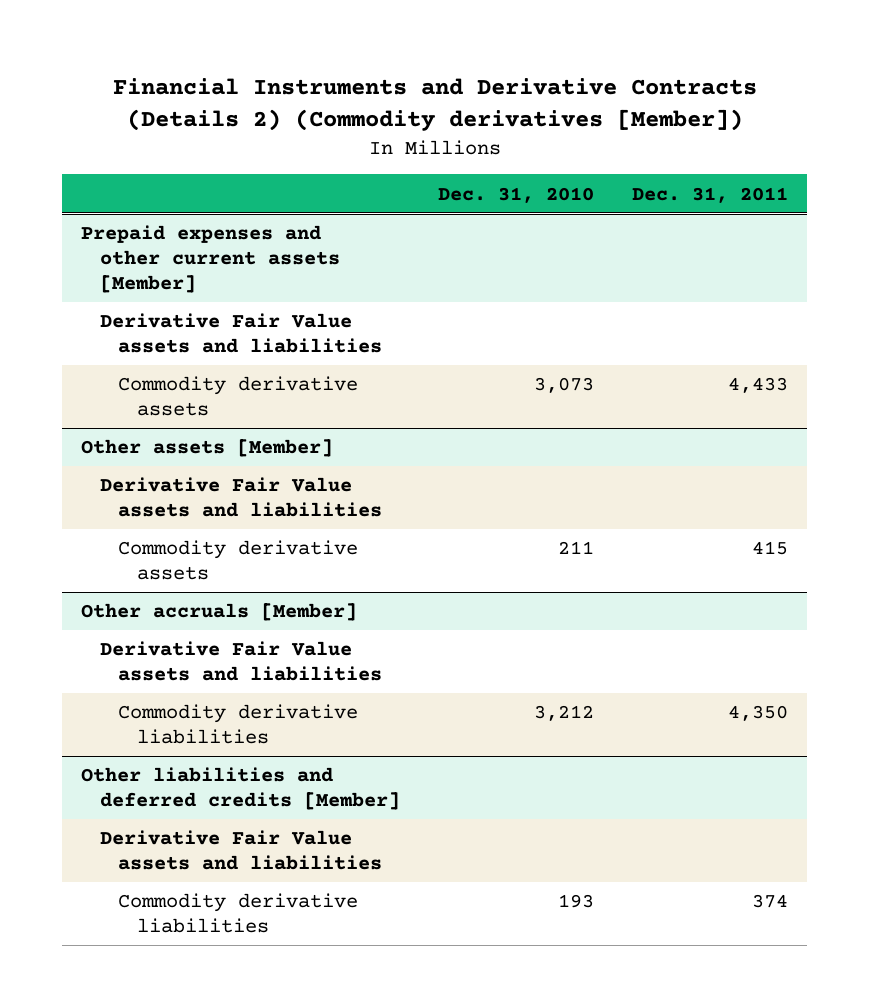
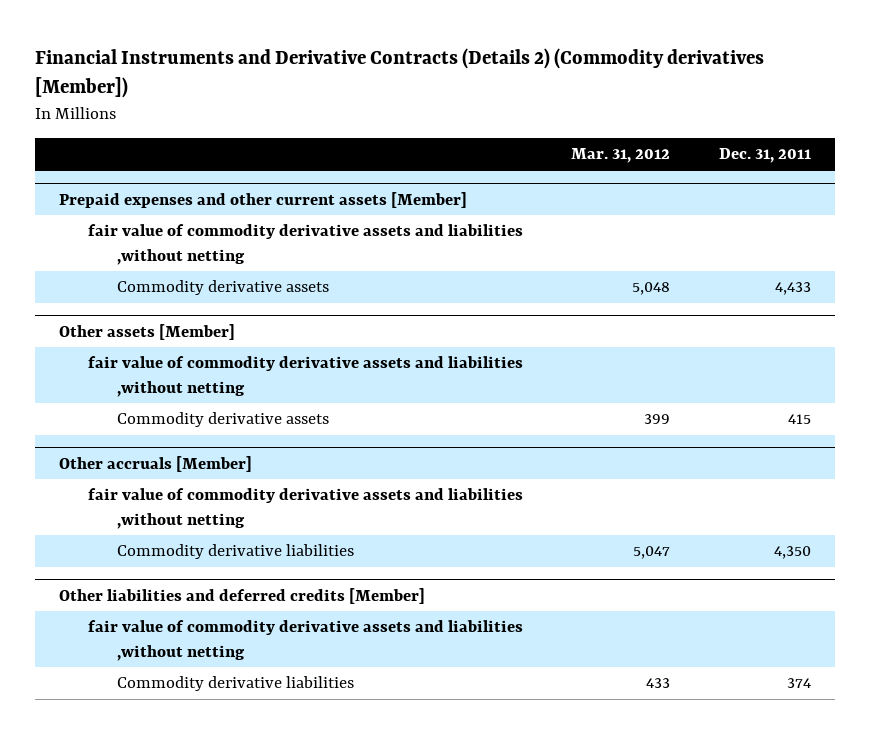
[437,186,594,203] Dec. 31, 2010 -> none
none -> [571,148,671,164] Mar. 31, 2012
[99,313,383,354] Derivative Fair Value assets and liabilities -> [87,224,523,265] fair value of commodity derivative assets and liabilities ,without netting
[99,477,383,518] Derivative Fair Value assets and liabilities -> [87,356,523,397] fair value of commodity derivative assets and liabilities ,without netting
[99,641,383,682] Derivative Fair Value assets and liabilities -> [87,488,523,529] fair value of commodity derivative assets and liabilities ,without netting
[99,830,383,871] Derivative Fair Value assets and liabilities -> [87,620,523,661] fair value of commodity derivative assets and liabilities ,without netting

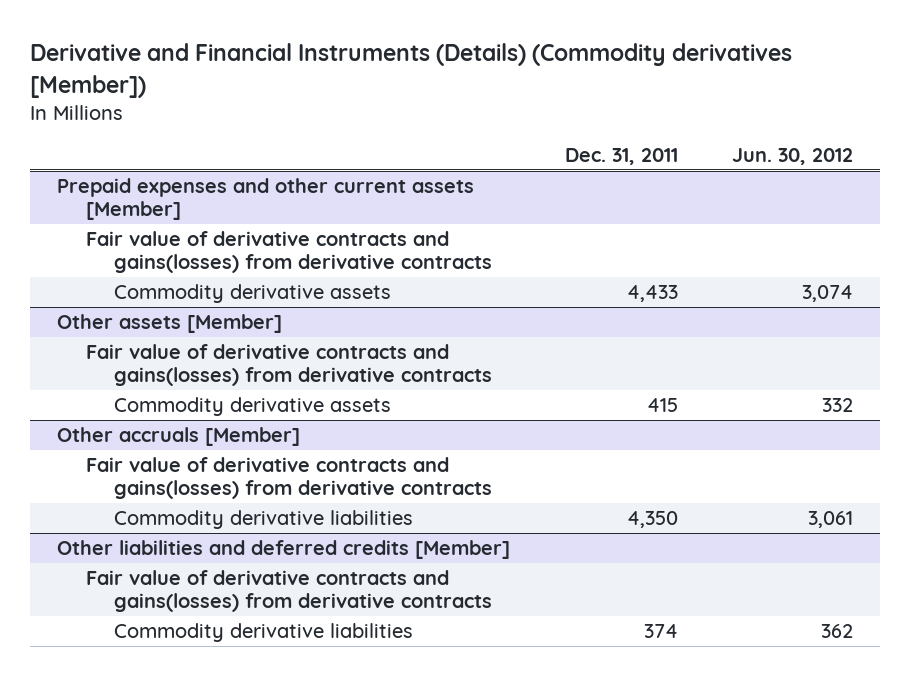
[34,47,764,99] Financial Instruments and Derivative Contracts (Details 2) (Commodity derivatives [Member]) -> [30,43,793,98] Derivative and Financial Instruments (Details) (Commodity derivatives [Member])
[571,148,671,164] Mar. 31, 2012 -> none
none -> [731,147,853,165] Jun. 30, 2012
[87,224,523,265] fair value of commodity derivative assets and liabilities ,without netting -> [85,231,492,274] Fair value of derivative contracts and gains(losses) from derivative contracts
[87,356,523,397] fair value of commodity derivative assets and liabilities ,without netting -> [85,344,492,387] Fair value of derivative contracts and gains(losses) from derivative contracts
[87,488,523,529] fair value of commodity derivative assets and liabilities ,without netting -> [85,457,492,500] Fair value of derivative contracts and gains(losses) from derivative contracts
[87,620,523,661] fair value of commodity derivative assets and liabilities ,without netting -> [85,570,492,613] Fair value of derivative contracts and gains(losses) from derivative contracts

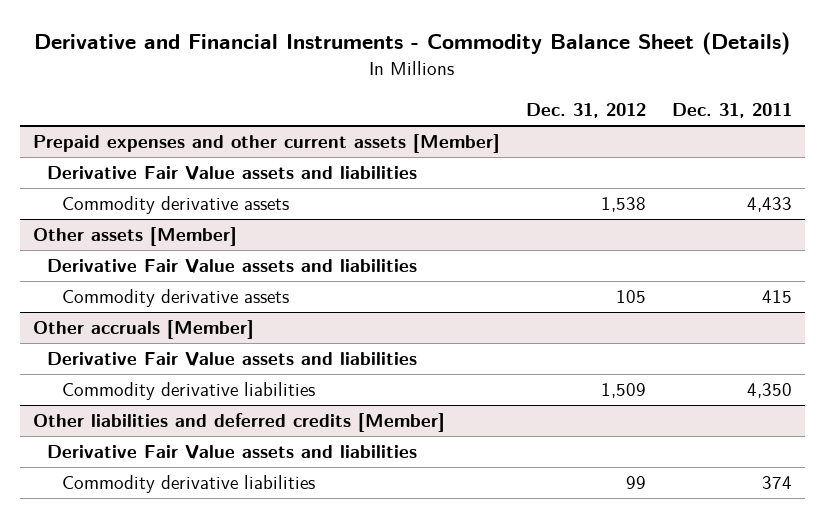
[30,43,793,98] Derivative and Financial Instruments (Details) (Commodity derivatives [Member]) -> [34,32,791,56] Derivative and Financial Instruments - Commodity Balance Sheet (Details)
[731,147,853,165] Jun. 30, 2012 -> none
none -> [525,103,646,119] Dec. 31, 2012
[85,231,492,274] Fair value of derivative contracts and gains(losses) from derivative contracts -> [47,166,418,182] Derivative Fair Value assets and liabilities
[85,344,492,387] Fair value of derivative contracts and gains(losses) from derivative contracts -> [47,259,418,275] Derivative Fair Value assets and liabilities
[85,457,492,500] Fair value of derivative contracts and gains(losses) from derivative contracts -> [47,352,418,368] Derivative Fair Value assets and liabilities
[85,570,492,613] Fair value of derivative contracts and gains(losses) from derivative contracts -> [47,445,418,461] Derivative Fair Value assets and liabilities

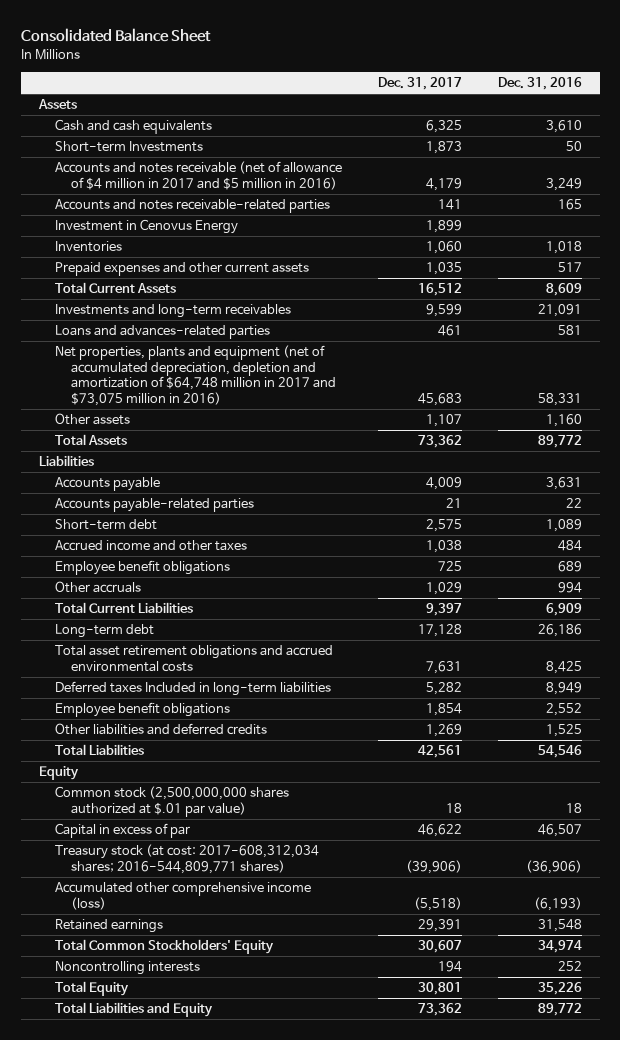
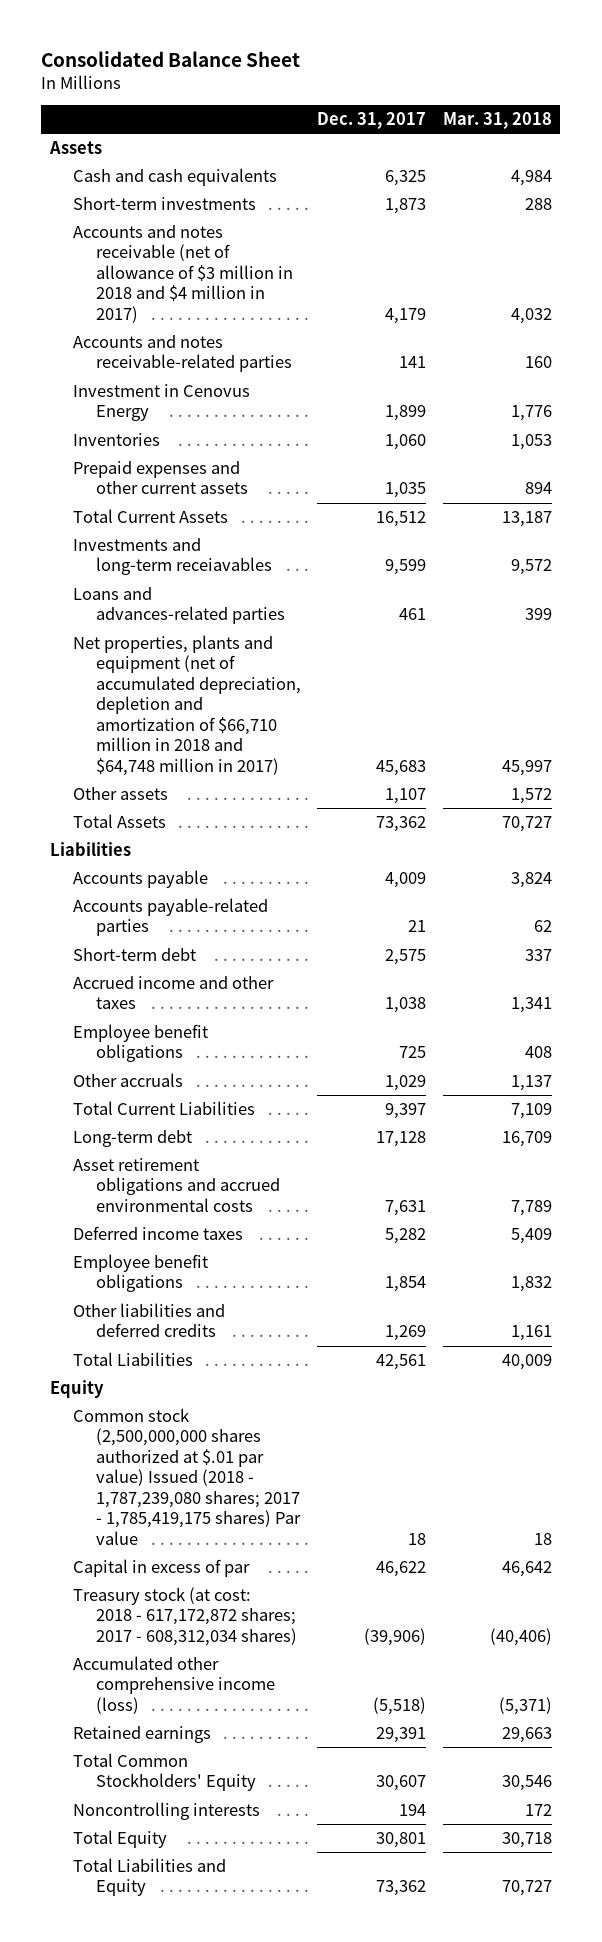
[497,77,582,91] Dec. 31, 2016 -> none
none -> [442,112,552,130] Mar. 31, 2018
[54,141,203,153] Short-term Investments -> [72,196,256,210] Short-term investments
[54,161,342,190] Accounts and notes receivable (net of allowance of $4 million in 2017 and $5 million in 2016) -> [72,224,293,323] Accounts and notes receivable (net of allowance of $3 million in 2018 and $4 million in 2017)
[54,304,291,319] Investments and long-term receivables -> [72,537,272,576] Investments and long-term receiavables
[54,345,336,406] Net properties, plants and equipment (net of accumulated depreciation, depletion and amortization of $64,748 million in 2017 and $73,075 million in 2016) -> [72,634,301,776] Net properties, plants and equipment (net of accumulated depreciation, depletion and amortization of $66,710 million in 2018 and $64,748 million in 2017)
[54,645,333,672] Total asset retirement obligations and accrued environmental costs -> [72,1157,280,1212] Asset retirement obligations and accrued environmental costs
[54,681,331,697] Deferred taxes Included in long-term liabilities -> [72,1225,243,1240] Deferred income taxes
[54,786,289,817] Common stock (2,500,000,000 shares authorized at $.01 par value) -> [72,1407,301,1545] Common stock (2,500,000,000 shares authorized at $.01 par value) Issued (2018 - 1,787,239,080 shares; 2017 - 1,785,419,175 shares) Par value
[54,844,319,874] Treasury stock (at cost: 2017-608,312,034 shares; 2016-544,809,771 shares) -> [72,1586,297,1646] Treasury stock (at cost: 2018 - 617,172,872 shares; 2017 - 608,312,034 shares)

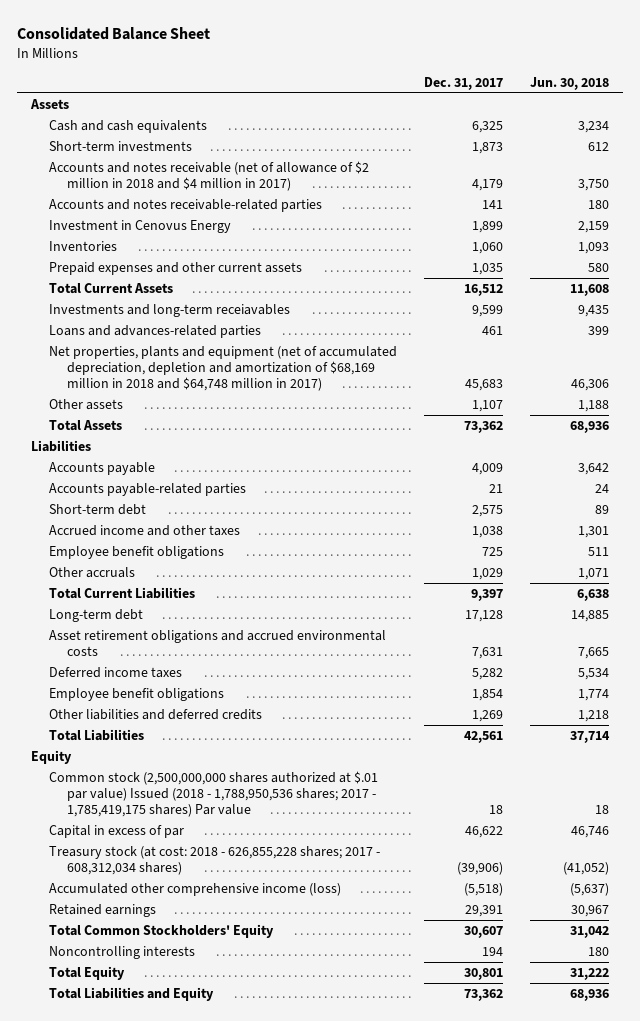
[442,112,552,130] Mar. 31, 2018 -> none
none -> [530,76,610,90] Jun. 30, 2018
[72,224,293,323] Accounts and notes receivable (net of allowance of $3 million in 2018 and $4 million in 2017) -> [49,161,370,192] Accounts and notes receivable (net of allowance of $2 million in 2018 and $4 million in 2017)
[72,634,301,776] Net properties, plants and equipment (net of accumulated depreciation, depletion and amortization of $66,710 million in 2018 and $64,748 million in 2017) -> [49,346,398,392] Net properties, plants and equipment (net of accumulated depreciation, depletion and amortization of $68,169 million in 2018 and $64,748 million in 2017)
[72,1407,301,1545] Common stock (2,500,000,000 shares authorized at $.01 par value) Issued (2018 - 1,787,239,080 shares; 2017 - 1,785,419,175 shares) Par value -> [49,771,379,818] Common stock (2,500,000,000 shares authorized at $.01 par value) Issued (2018 - 1,788,950,536 shares; 2017 - 1,785,419,175 shares) Par value
[72,1586,297,1646] Treasury stock (at cost: 2018 - 617,172,872 shares; 2017 - 608,312,034 shares) -> [49,846,381,876] Treasury stock (at cost: 2018 - 626,855,228 shares; 2017 - 608,312,034 shares)

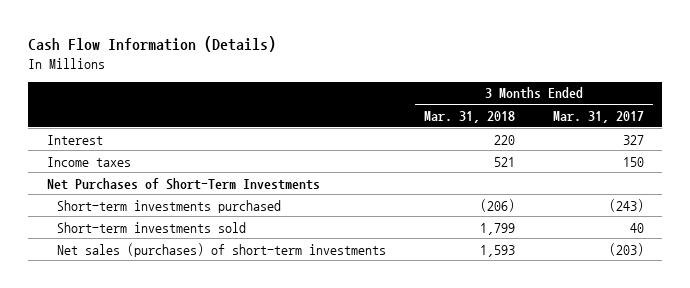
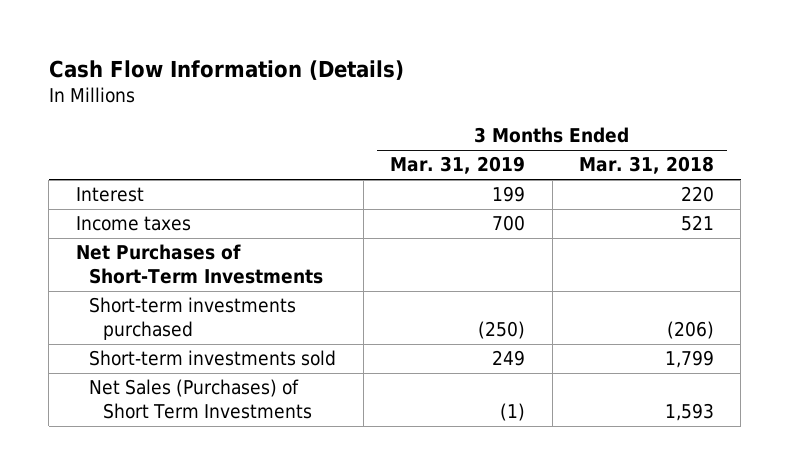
[552,110,644,123] Mar. 31, 2017 -> none
none -> [390,156,526,175] Mar. 31, 2019
[57,242,387,257] Net sales (purchases) of short-term investments -> [89,379,312,420] Net Sales (Purchases) of Short Term Investments

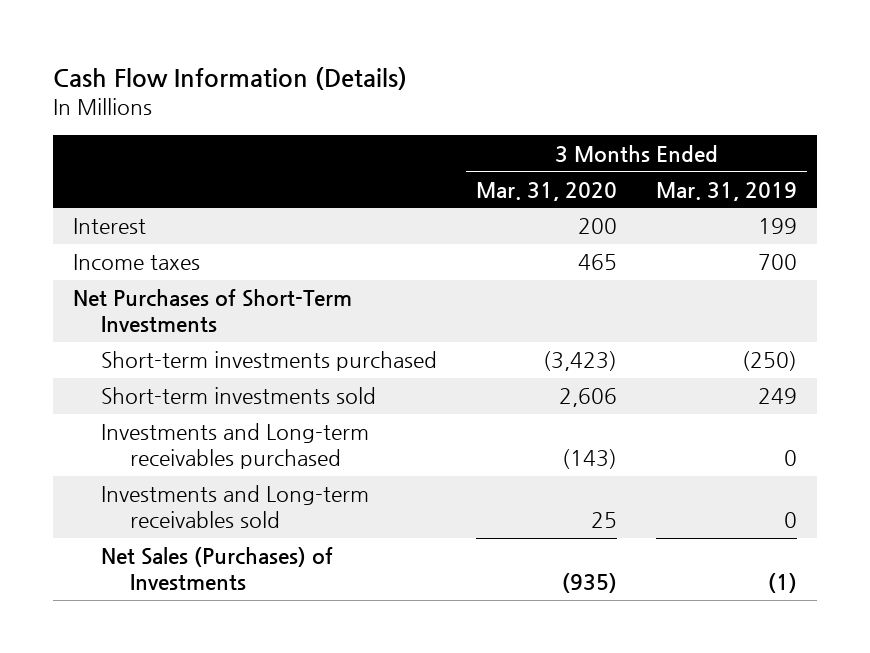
[578,156,714,175] Mar. 31, 2018 -> none
none -> [476,181,618,201] Mar. 31, 2020
none -> [101,423,370,470] Investments and Long-term receivables purchased
none -> [101,485,370,529] Investments and Long-term receivables sold
[89,379,312,420] Net Sales (Purchases) of Short Term Investments -> [101,547,334,591] Net Sales (Purchases) of Investments

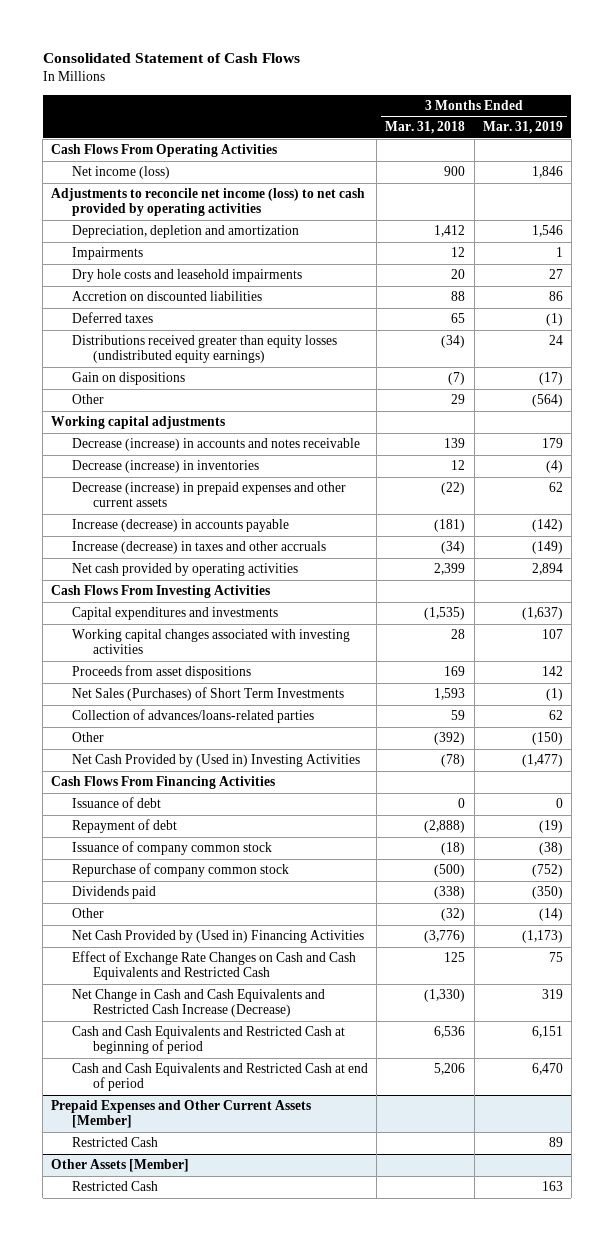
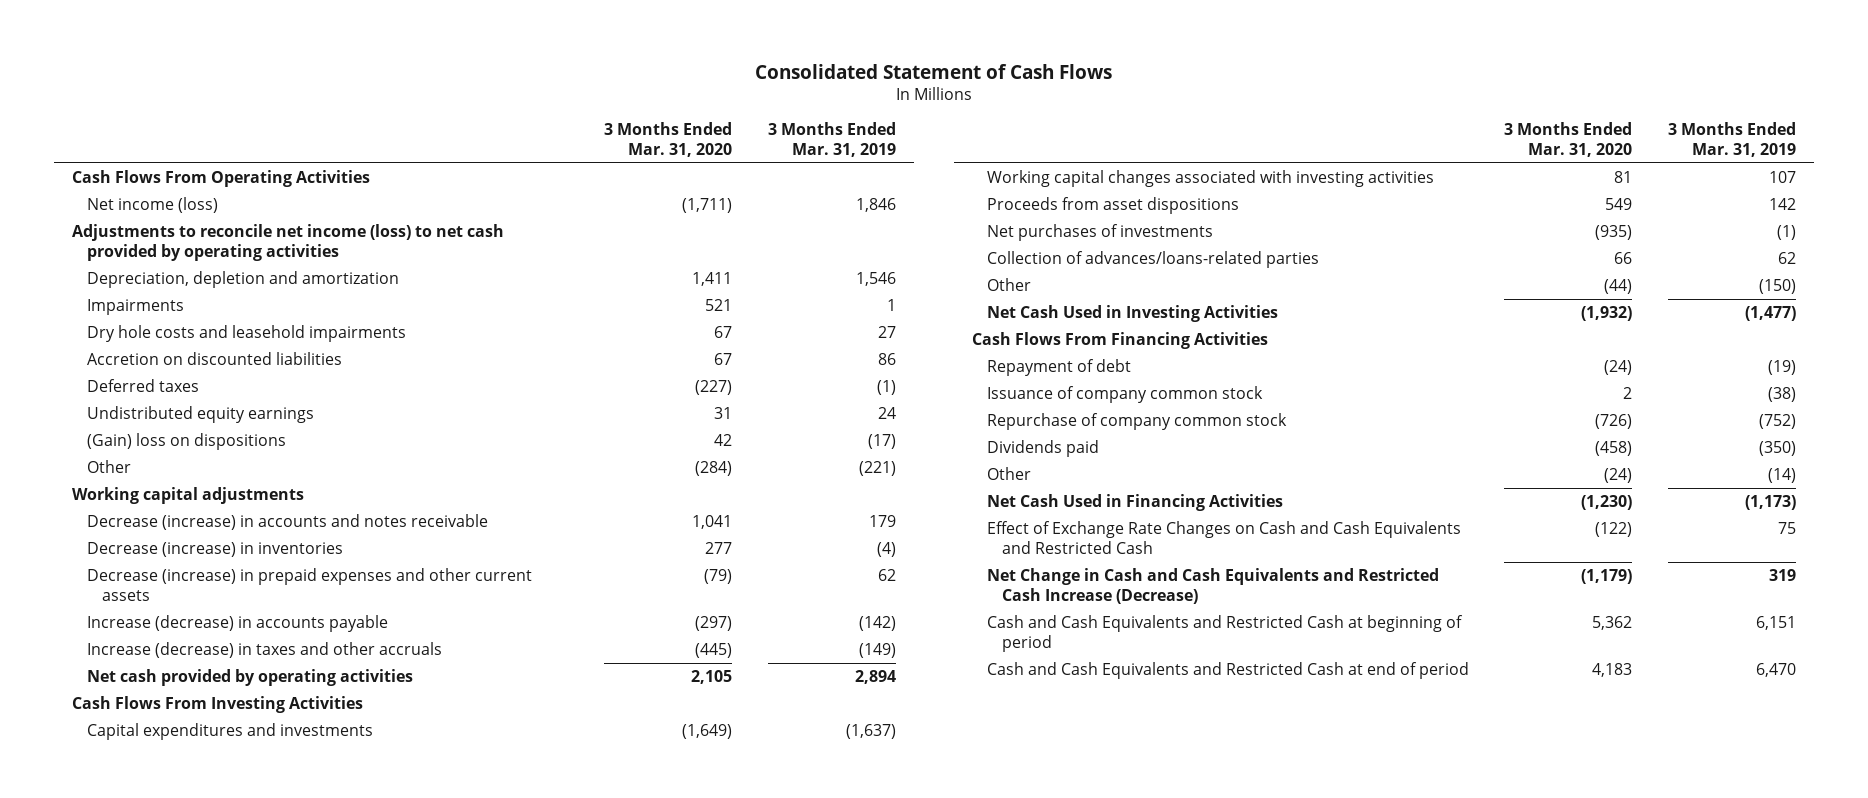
[385,121,466,135] Mar. 31, 2018 -> none
none -> [604,122,733,157] 3 Months Ended Mar. 31, 2020
[72,335,338,364] Distributions received greater than equity losses (undistributed equity earnings) -> [86,406,314,424] Undistributed equity earnings
[72,372,186,386] Gain on dispositions -> [86,433,286,451] (Gain) loss on dispositions
[531,394,563,408] (564) -> [859,461,897,477] (221)
[72,687,345,702] Net Sales (Purchases) of Short Term Investments -> [986,224,1213,242] Net purchases of investments
[72,754,361,768] Net Cash Provided by (Used in) Investing Activities -> [986,305,1278,323] Net Cash Used in Investing Activities
[72,797,162,809] Issuance of debt -> none
[72,930,365,944] Net Cash Provided by (Used in) Financing Activities -> [986,494,1283,512] Net Cash Used in Financing Activities
[51,1100,312,1129] Prepaid Expenses and Other Current Assets [Member] -> none
[72,1137,159,1148] Restricted Cash -> none
[51,1159,190,1173] Other Assets [Member] -> none
[72,1181,159,1192] Restricted Cash -> none

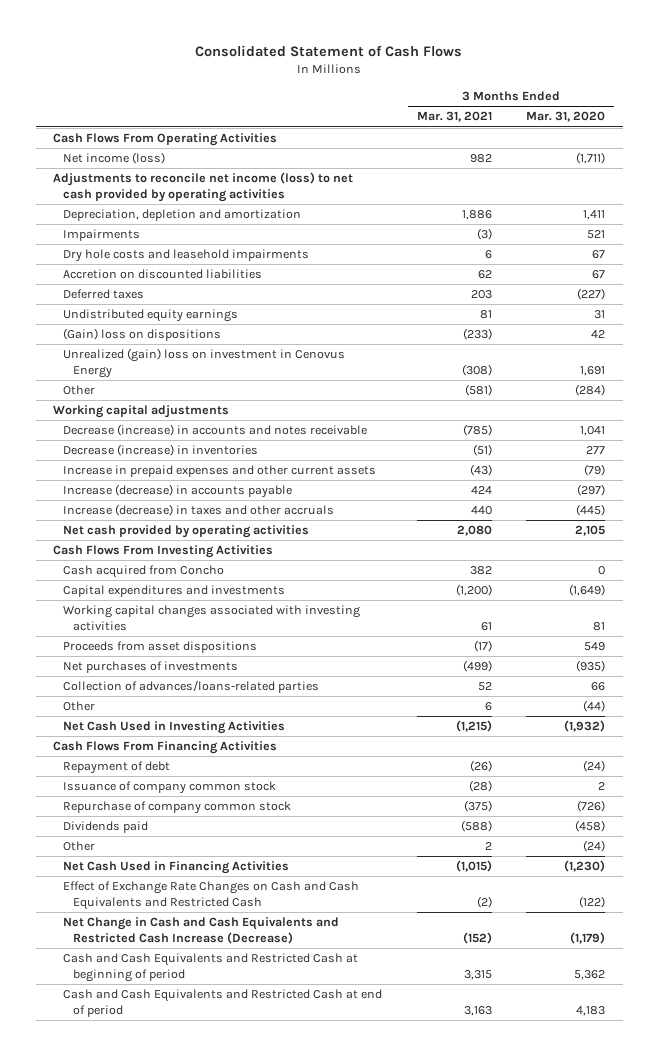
[768,122,897,157] 3 Months Ended Mar. 31, 2019 -> none
none -> [416,111,492,123] Mar. 31, 2021
none -> [63,348,346,378] Unrealized (gain) loss on investment in Cenovus Energy
[86,568,532,601] Decrease (increase) in prepaid expenses and other current assets -> [63,465,377,478] Increase in prepaid expenses and other current assets
none -> [63,565,225,579] Cash acquired from Concho

